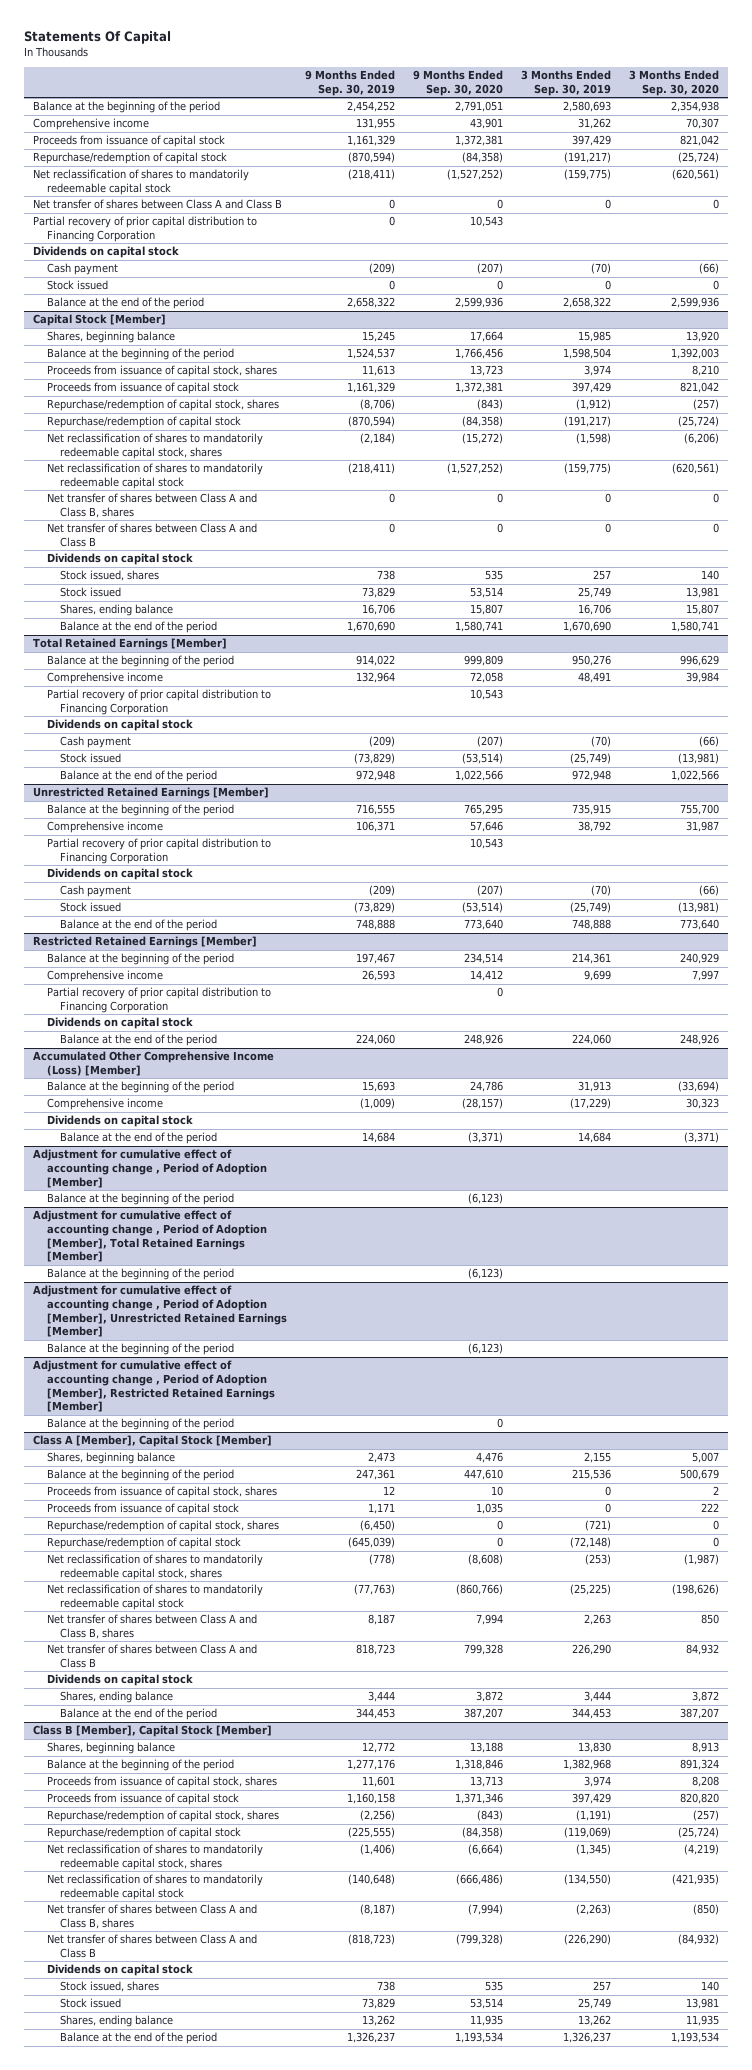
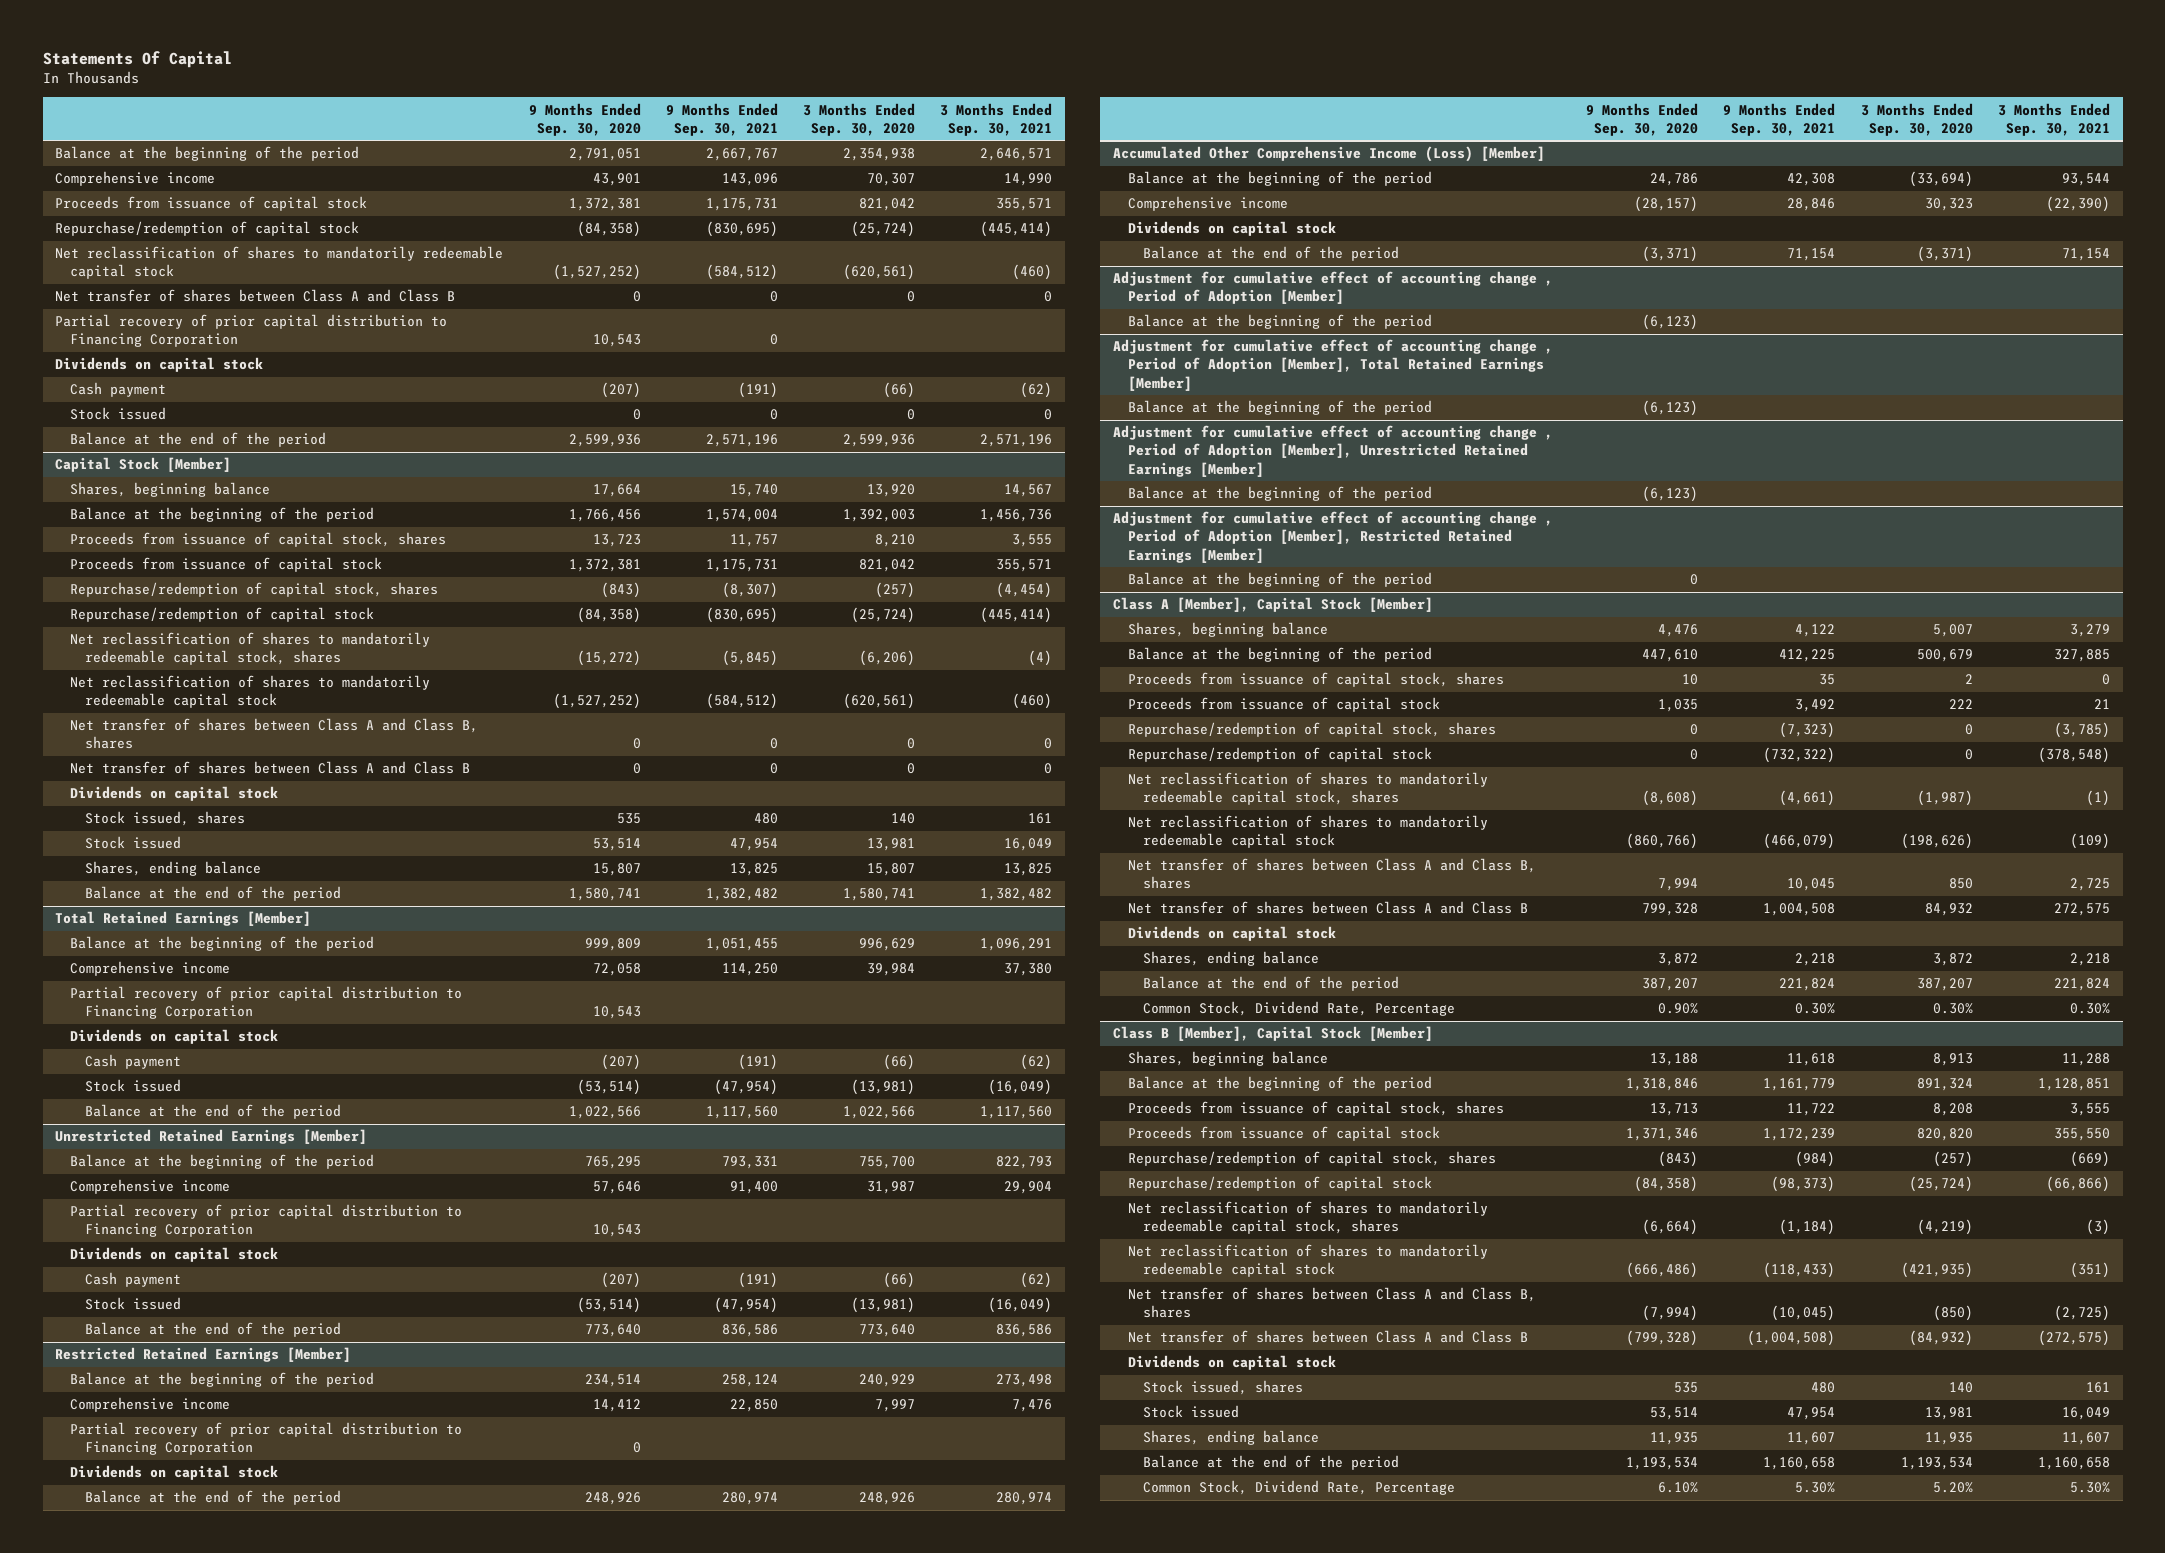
[304,70,395,97] 9 Months Ended Sep. 30, 2019 -> none
[520,70,611,97] 3 Months Ended Sep. 30, 2019 -> none
none -> [665,102,778,136] 9 Months Ended Sep. 30, 2021
none -> [940,102,1053,136] 3 Months Ended Sep. 30, 2021
none -> [1142,1001,1455,1017] Common Stock, Dividend Rate, Percentage
none -> [1142,1480,1455,1496] Common Stock, Dividend Rate, Percentage

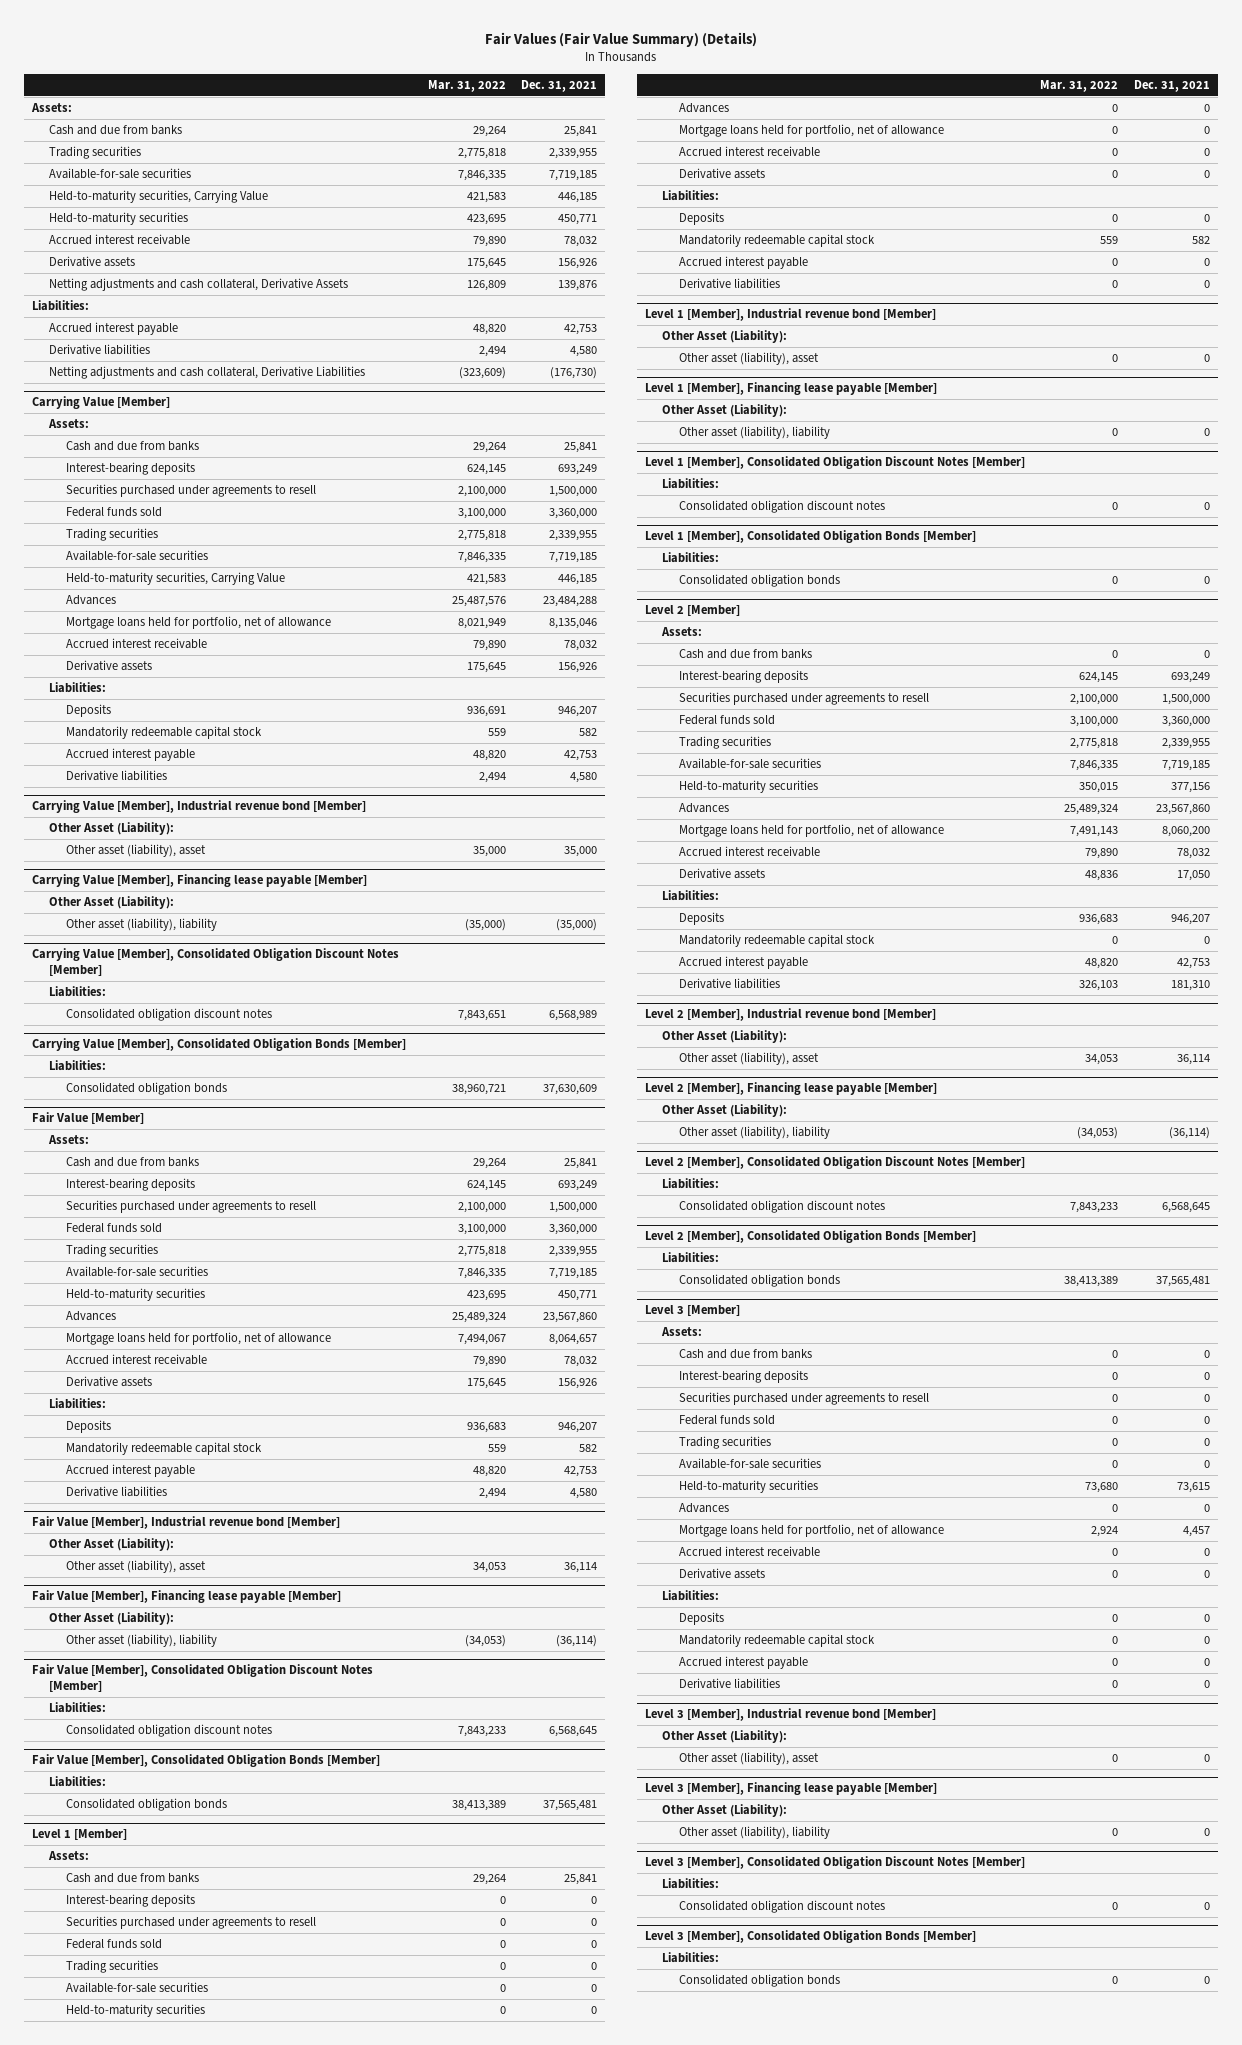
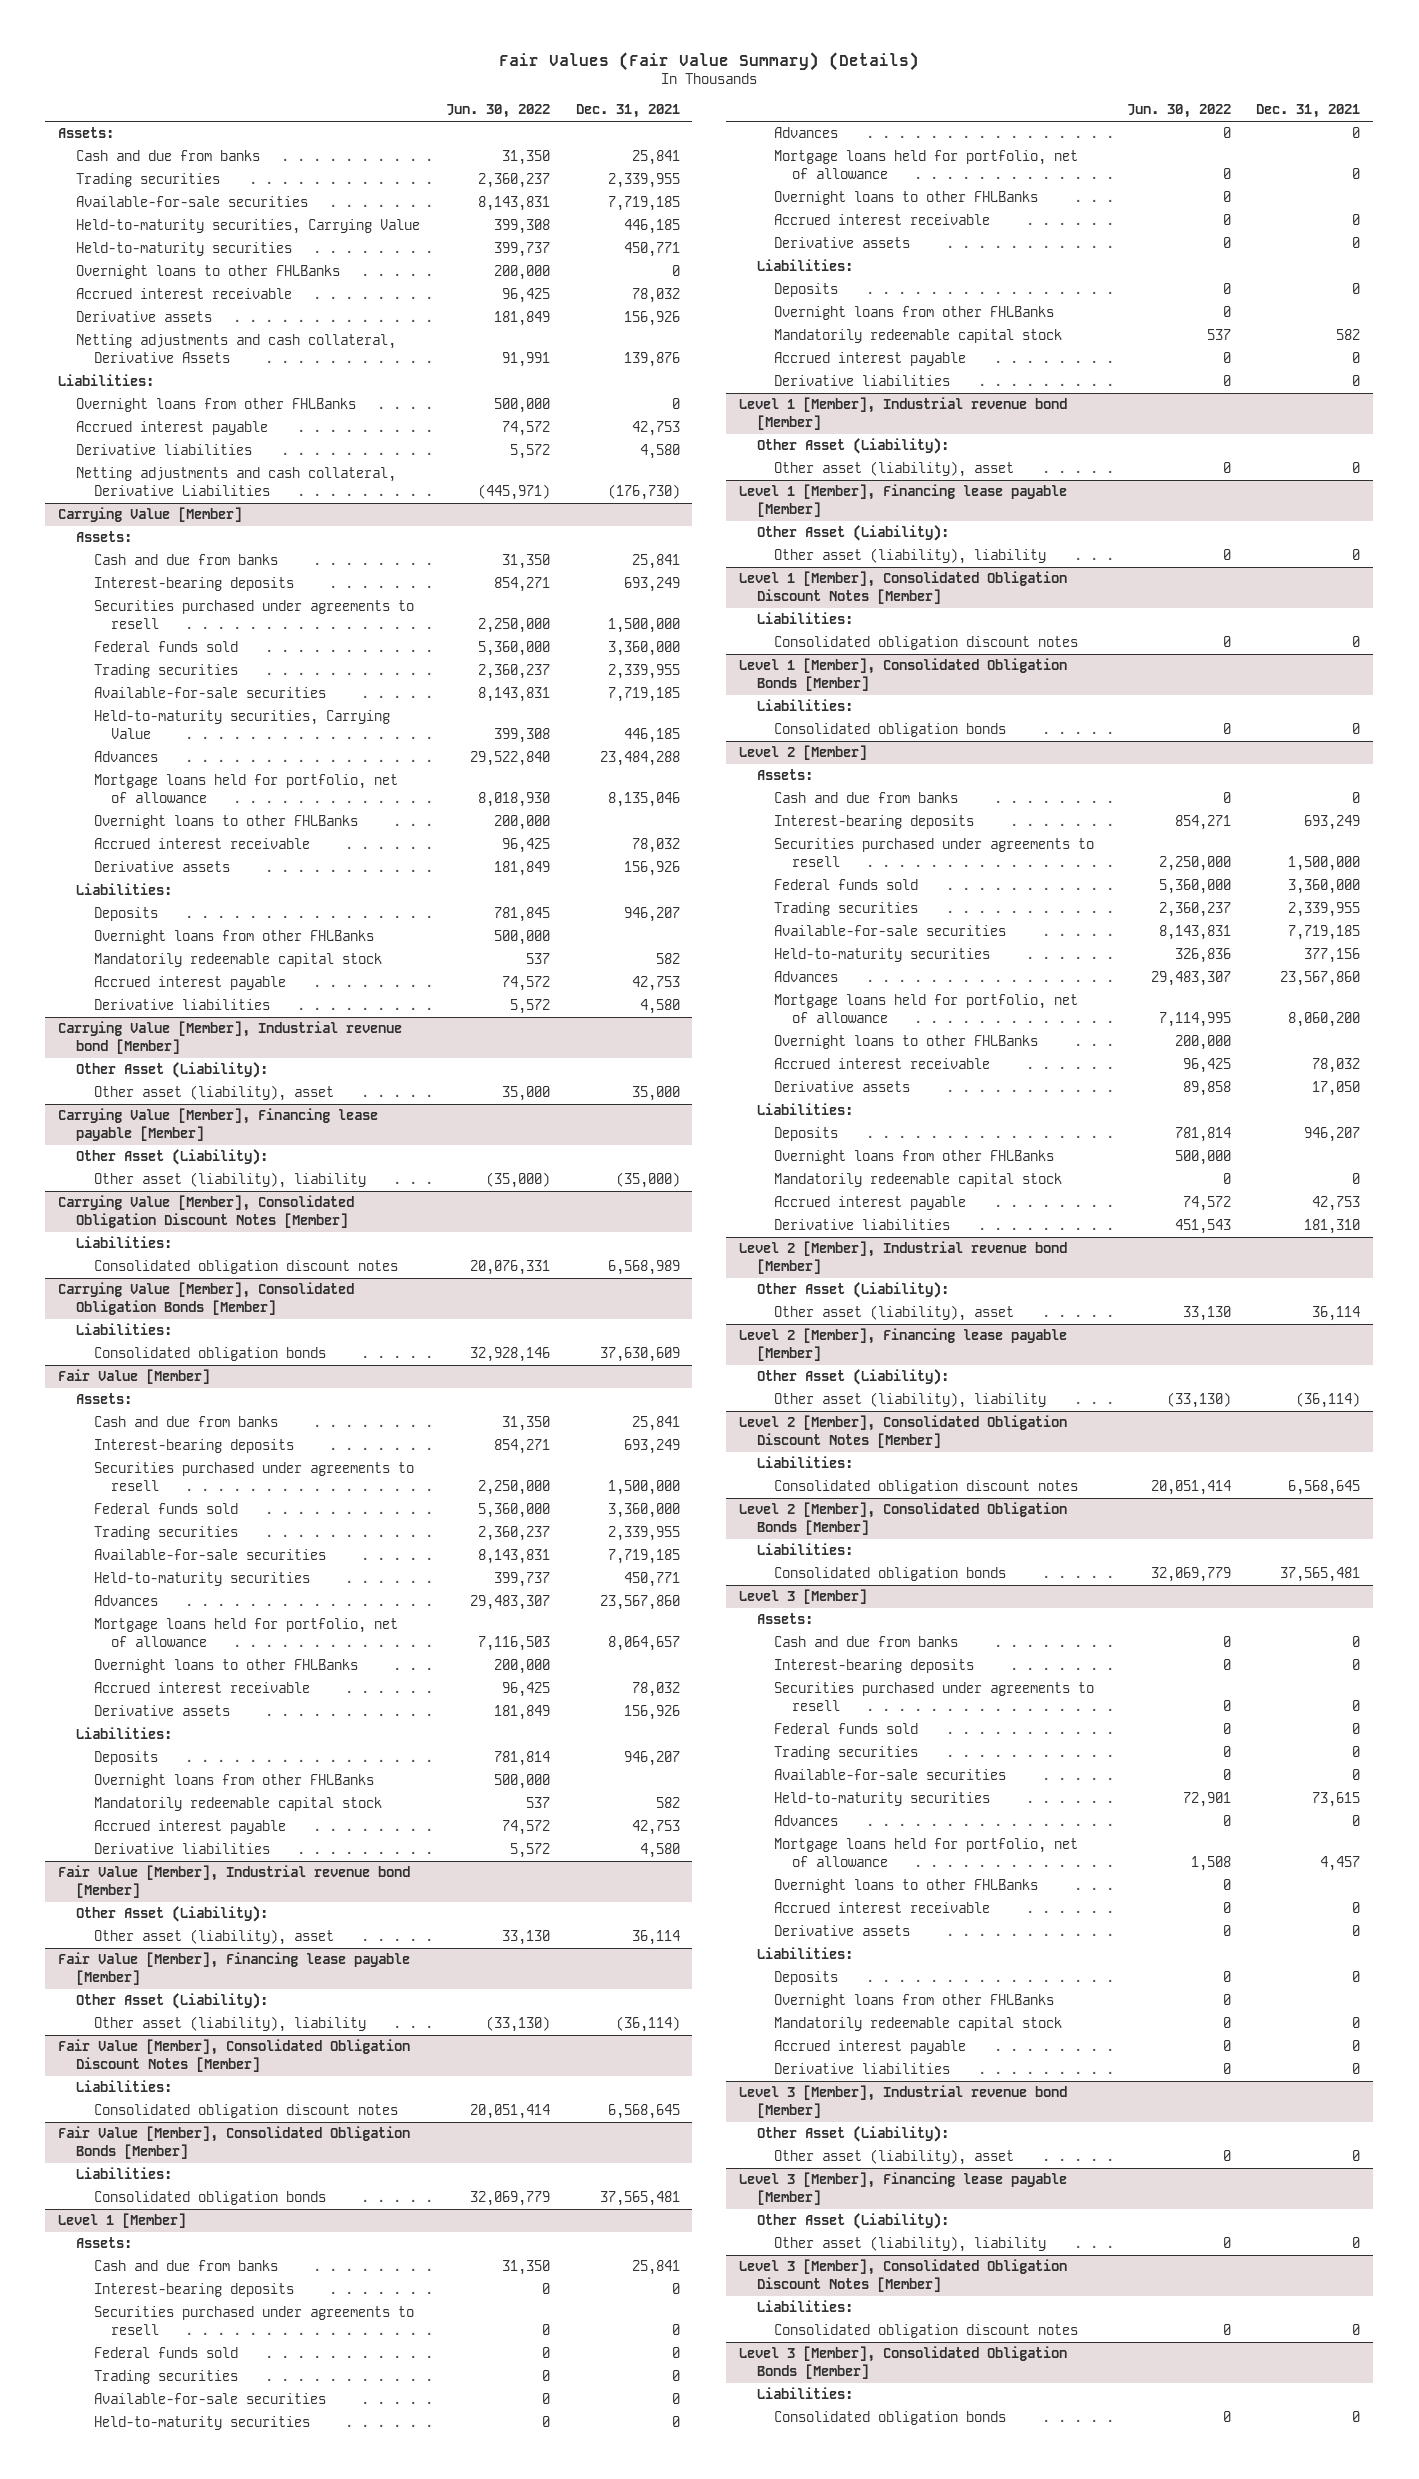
[427,80,506,93] Mar. 31, 2022 -> none
none -> [445,104,550,119] Jun. 30, 2022
none -> [75,265,340,280] Overnight loans to other FHLBanks
none -> [75,398,356,413] Overnight loans from other FHLBanks
none -> [93,815,358,830] Overnight loans to other FHLBanks
none -> [93,930,374,945] Overnight loans from other FHLBanks
none -> [93,1659,358,1674] Overnight loans to other FHLBanks
none -> [93,1774,374,1789] Overnight loans from other FHLBanks
none -> [774,191,1039,206] Overnight loans to other FHLBanks
none -> [774,306,1055,321] Overnight loans from other FHLBanks
none -> [774,1035,1039,1050] Overnight loans to other FHLBanks
none -> [774,1150,1055,1165] Overnight loans from other FHLBanks
none -> [774,1879,1039,1894] Overnight loans to other FHLBanks
none -> [774,1994,1055,2009] Overnight loans from other FHLBanks

